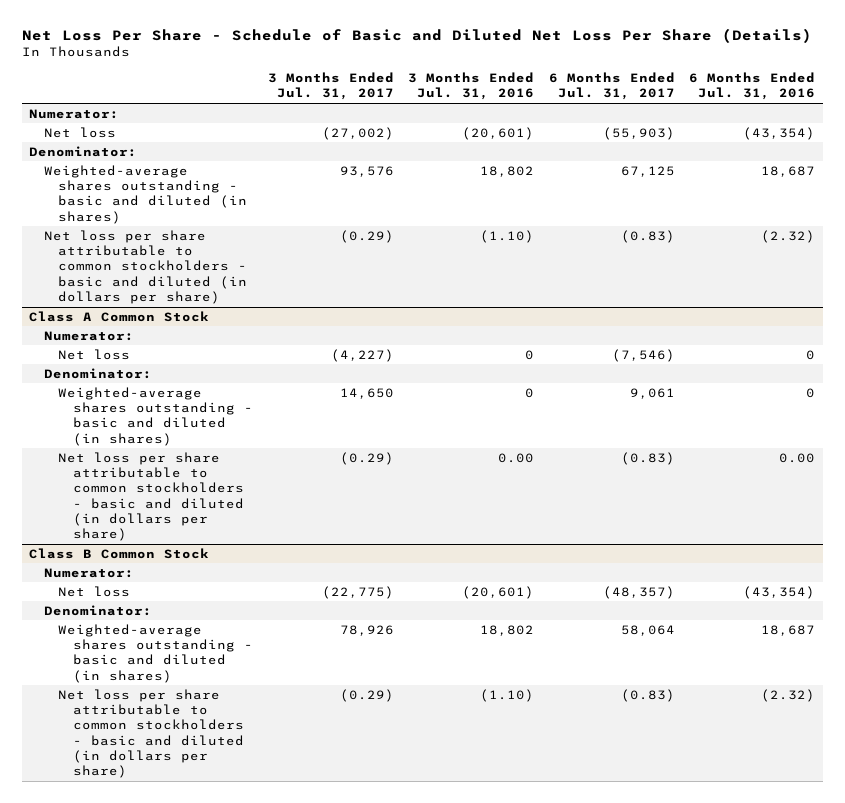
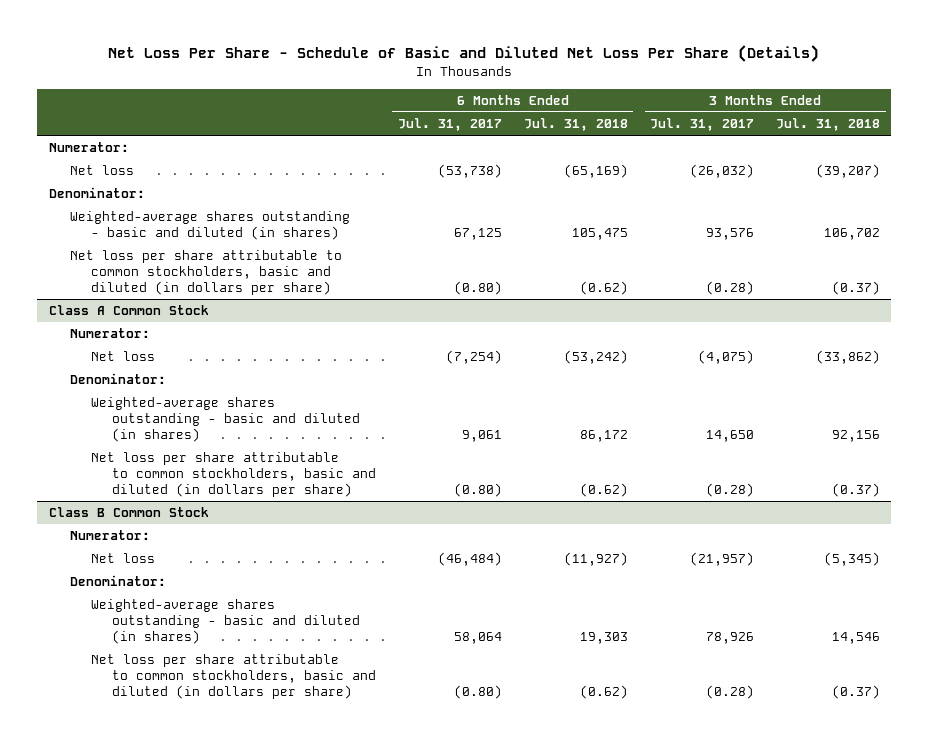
[408,72,535,101] 3 Months Ended Jul. 31, 2016 -> none
[689,72,816,101] 6 Months Ended Jul. 31, 2016 -> none
none -> [523,118,628,132] Jul. 31, 2018
none -> [776,118,881,132] Jul. 31, 2018
[321,126,394,140] (27,002) -> [690,164,755,179] (26,032)
[602,126,675,140] (55,903) -> [437,164,502,179] (53,738)
[43,229,248,305] Net loss per share attributable to common stockholders - basic and diluted (in dollars per share) -> [69,250,342,295] Net loss per share attributable to common stockholders, basic and diluted (in dollars per share)
[339,229,394,243] (0.29) -> [706,280,755,295] (0.28)
[620,229,675,243] (0.83) -> [453,280,502,295] (0.80)
[330,348,394,362] (4,227) -> [698,350,755,365] (4,075)
[611,348,675,362] (7,546) -> [445,350,502,365] (7,254)
[58,451,244,542] Net loss per share attributable to common stockholders - basic and diluted (in dollars per share) -> [90,452,376,497] Net loss per share attributable to common stockholders, basic and diluted (in dollars per share)
[339,451,394,465] (0.29) -> [706,482,755,497] (0.28)
[620,451,675,465] (0.83) -> [453,482,502,497] (0.80)
[321,585,394,599] (22,775) -> [690,552,755,567] (21,957)
[602,585,675,599] (48,357) -> [437,552,502,567] (46,484)
[58,688,244,779] Net loss per share attributable to common stockholders - basic and diluted (in dollars per share) -> [90,654,376,699] Net loss per share attributable to common stockholders, basic and diluted (in dollars per share)
[339,688,394,702] (0.29) -> [706,684,755,699] (0.28)
[620,688,675,702] (0.83) -> [453,684,502,699] (0.80)

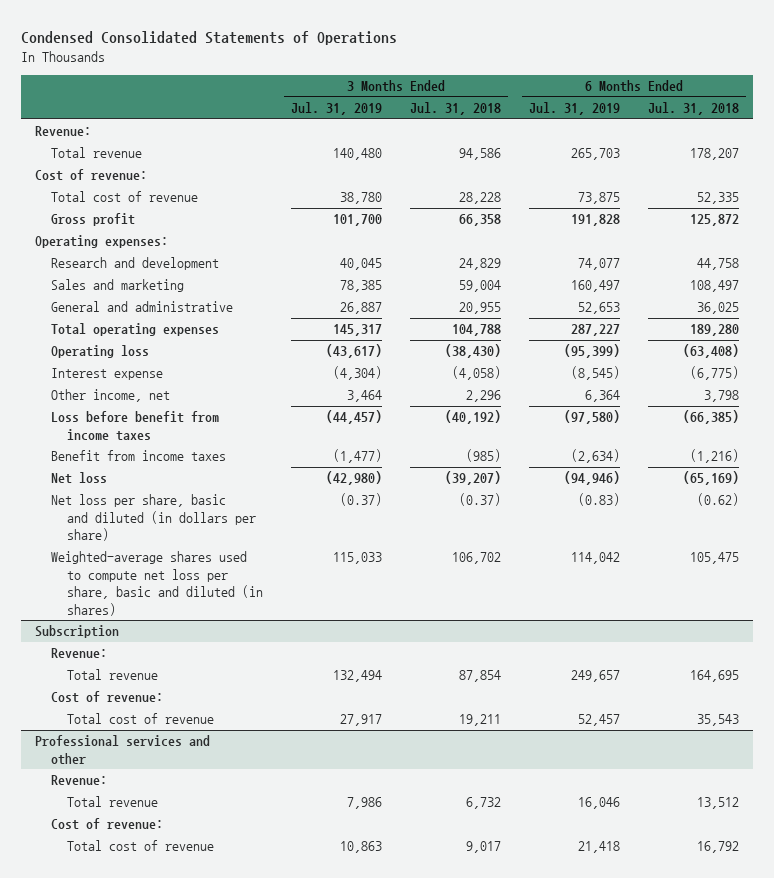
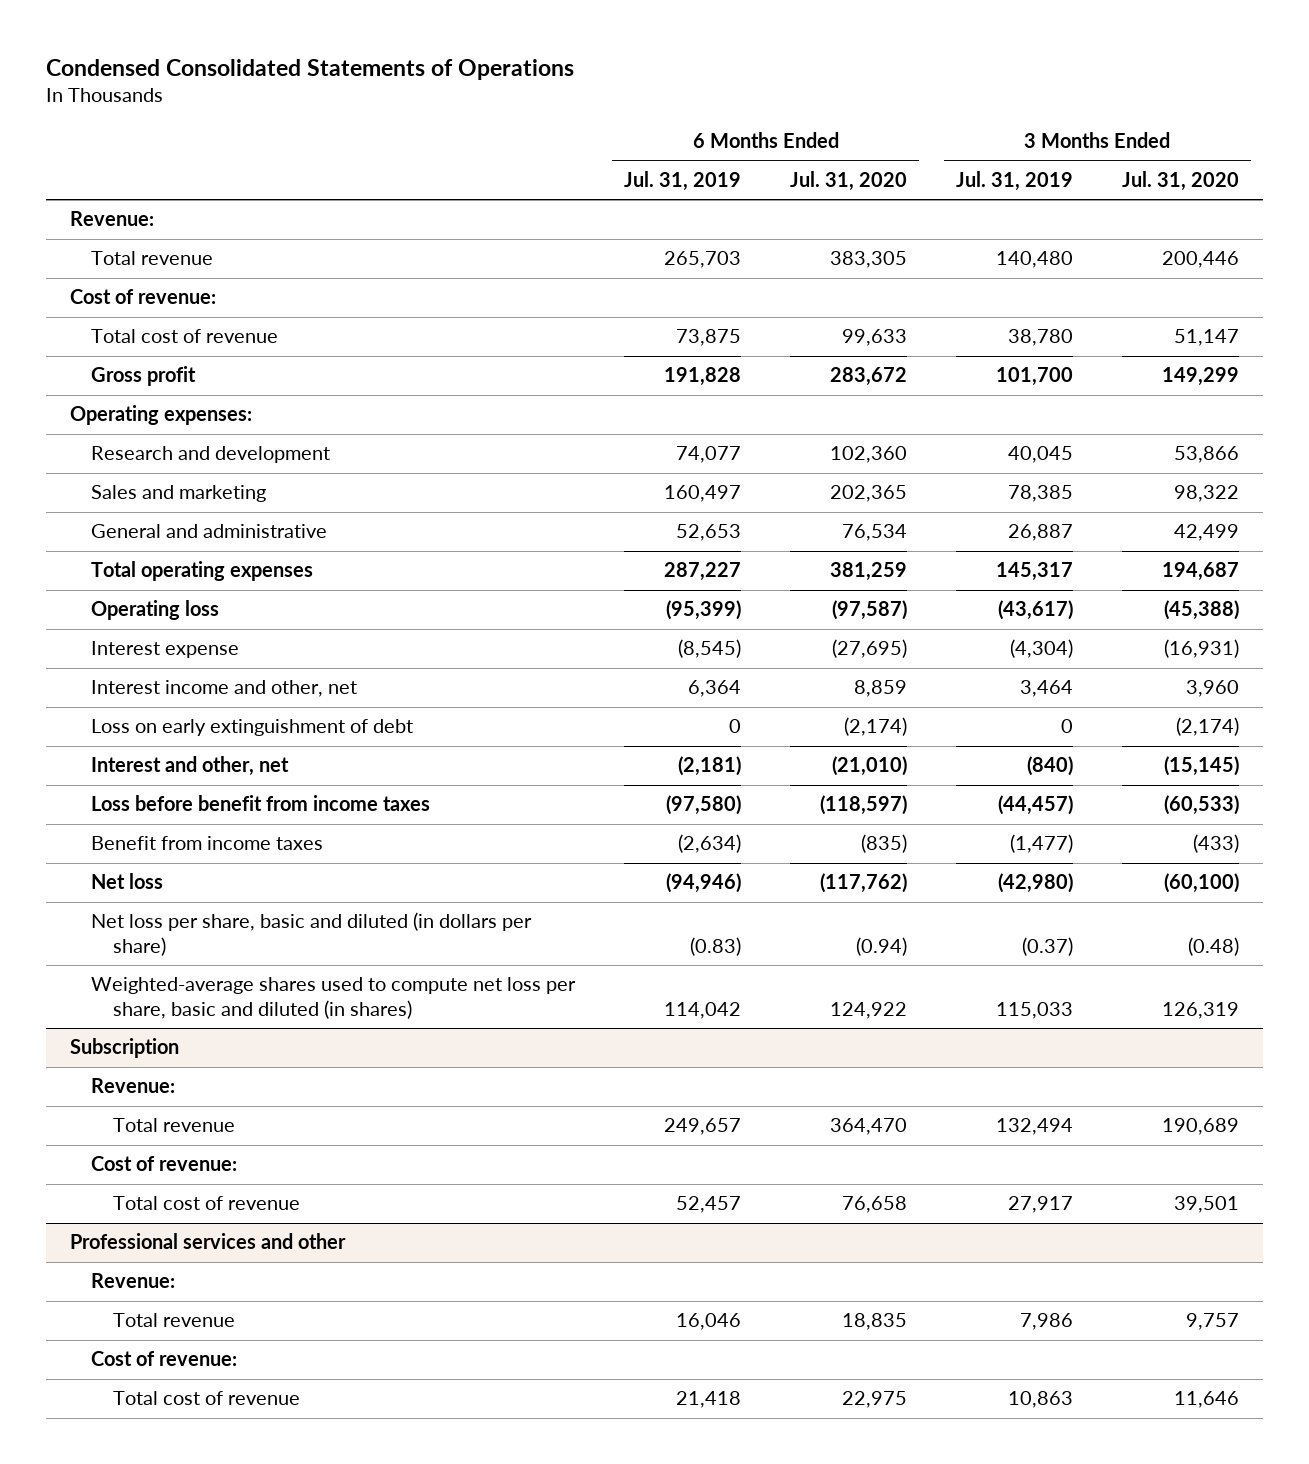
[409,101,501,115] Jul. 31, 2018 -> none
[647,101,739,115] Jul. 31, 2018 -> none
none -> [790,171,908,192] Jul. 31, 2020
none -> [1121,171,1239,192] Jul. 31, 2020
[50,389,170,403] Other income, net -> [91,680,358,698] Interest income and other, net
none -> [91,719,414,737] Loss on early extinguishment of debt
none -> [91,756,290,777] Interest and other, net

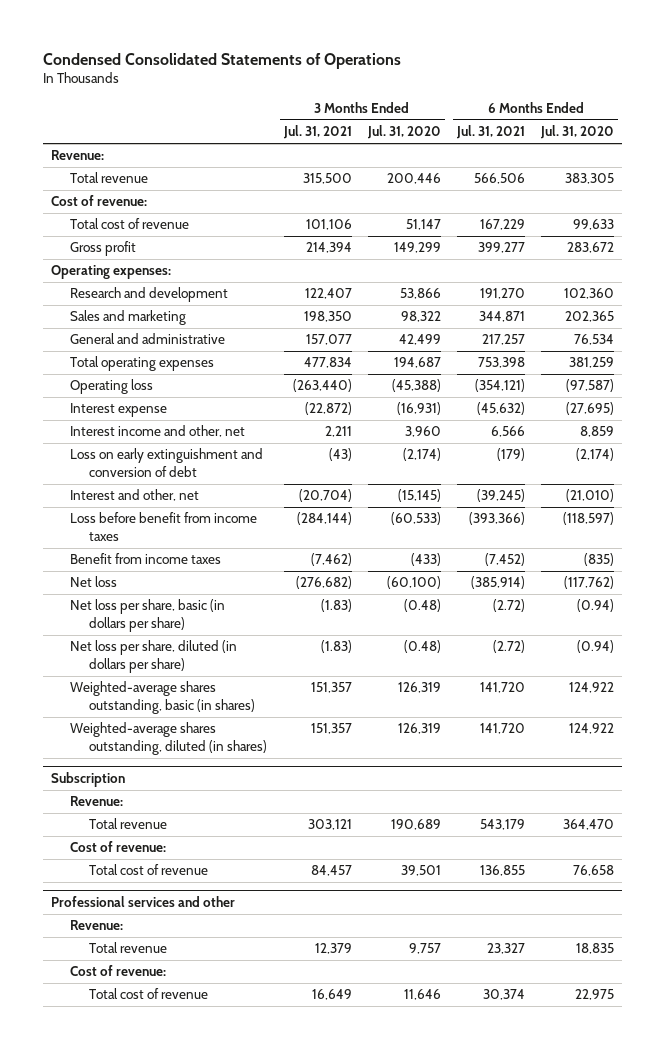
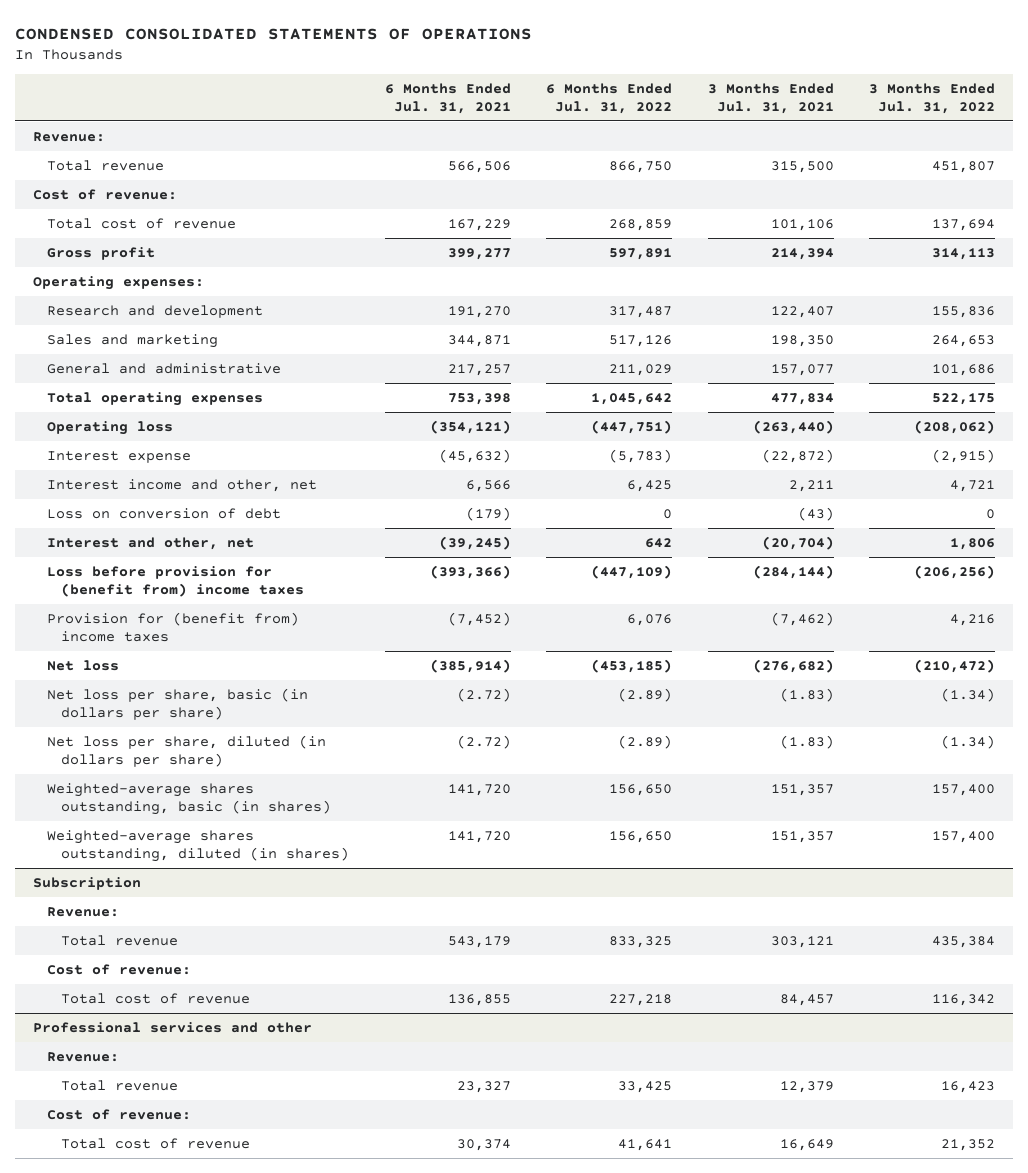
[43,52,402,69] Condensed Consolidated Statements of Operations -> [15,27,533,40] CONDENSED CONSOLIDATED STATEMENTS OF OPERATIONS
[366,125,441,140] Jul. 31, 2020 -> none
[540,125,615,140] Jul. 31, 2020 -> none
none -> [546,82,673,114] 6 Months Ended Jul. 31, 2022
none -> [869,82,996,114] 3 Months Ended Jul. 31, 2022
[70,448,264,477] Loss on early extinguishment and conversion of debt -> [47,507,282,519] Loss on conversion of debt
[70,512,258,541] Loss before benefit from income taxes -> [47,565,304,597] Loss before provision for (benefit from) income taxes
[70,553,222,565] Benefit from income taxes -> [47,611,300,642] Provision for (benefit from) income taxes

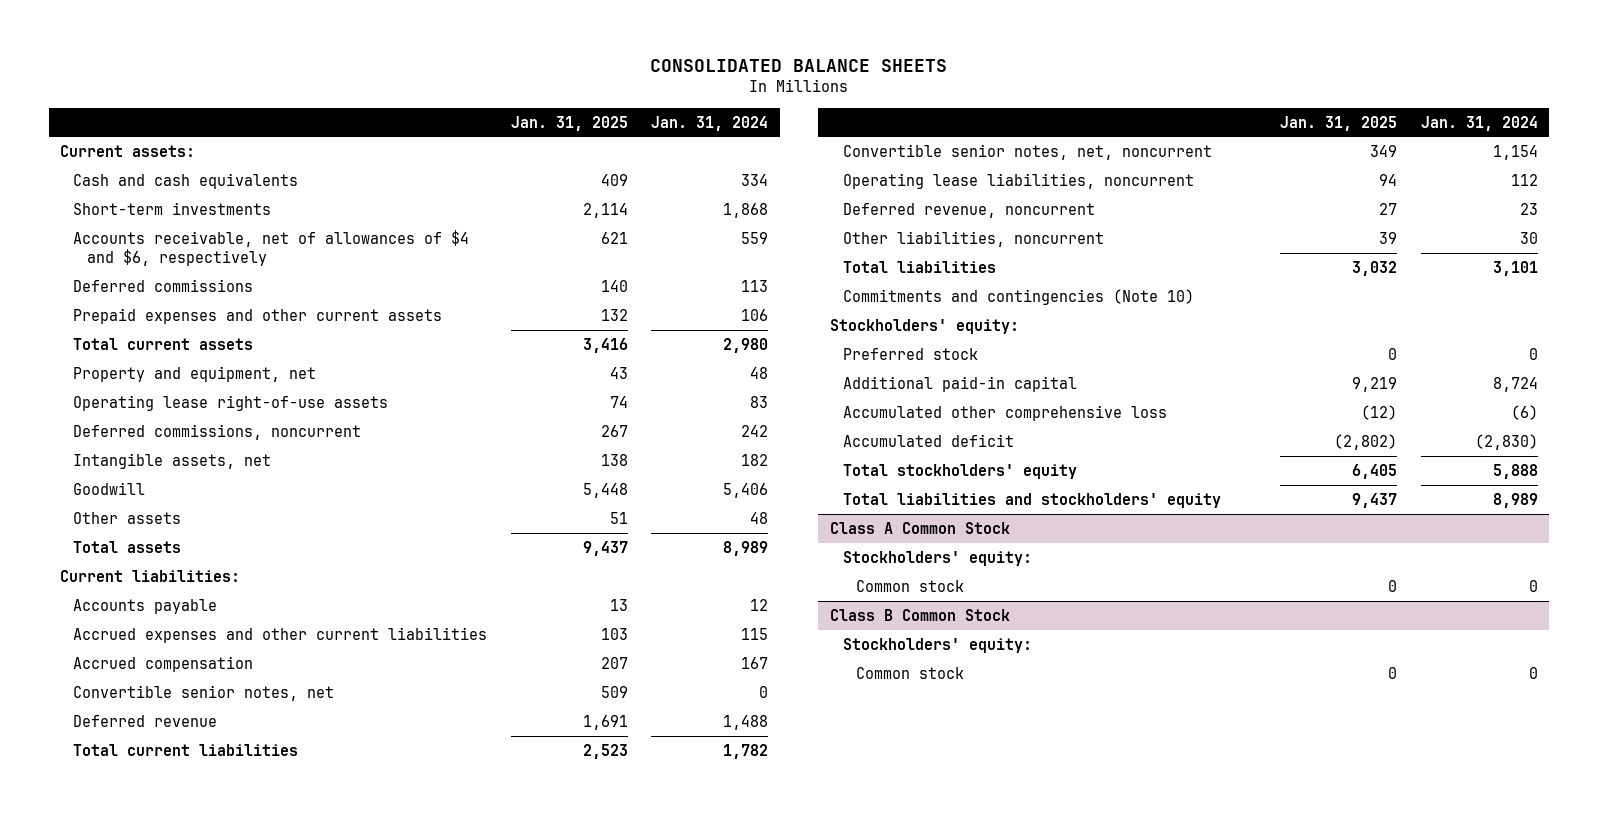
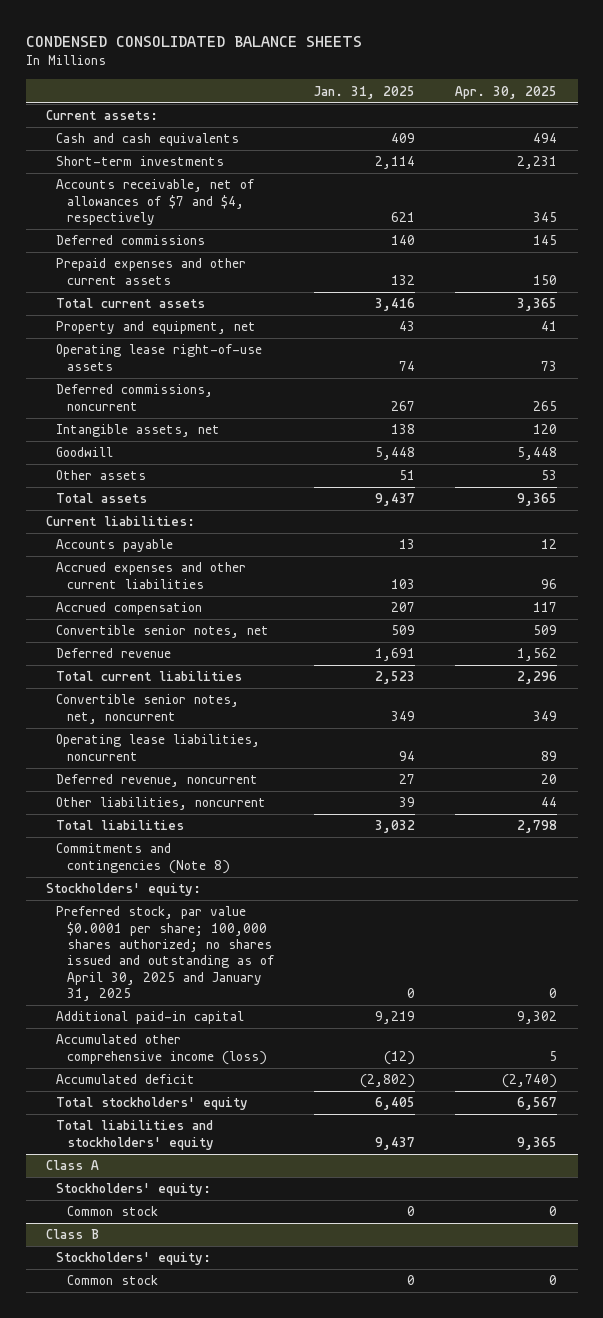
[649,59,947,73] CONSOLIDATED BALANCE SHEETS -> [25,35,362,47] CONDENSED CONSOLIDATED BALANCE SHEETS
[651,115,769,131] Jan. 31, 2024 -> none
none -> [455,85,558,99] Apr. 30, 2025
[73,229,470,266] Accounts receivable, net of allowances of $4 and $6, respectively -> [56,179,255,226] Accounts receivable, net of allowances of $7 and $4, respectively
[842,288,1194,305] Commitments and contingencies (Note 10) -> [56,843,230,874] Commitments and contingencies (Note 8)
[842,347,978,360] Preferred stock -> [56,906,274,1002] Preferred stock, par value $0.0001 per share; 100,000 shares authorized; no shares issued and outstanding as of April 30, 2025 and January 31, 2025
[842,404,1167,421] Accumulated other comprehensive loss -> [56,1034,267,1065] Accumulated other comprehensive income (loss)
[829,521,1010,534] Class A Common Stock -> [45,1160,99,1171] Class A
[829,608,1010,621] Class B Common Stock -> [45,1229,99,1240] Class B

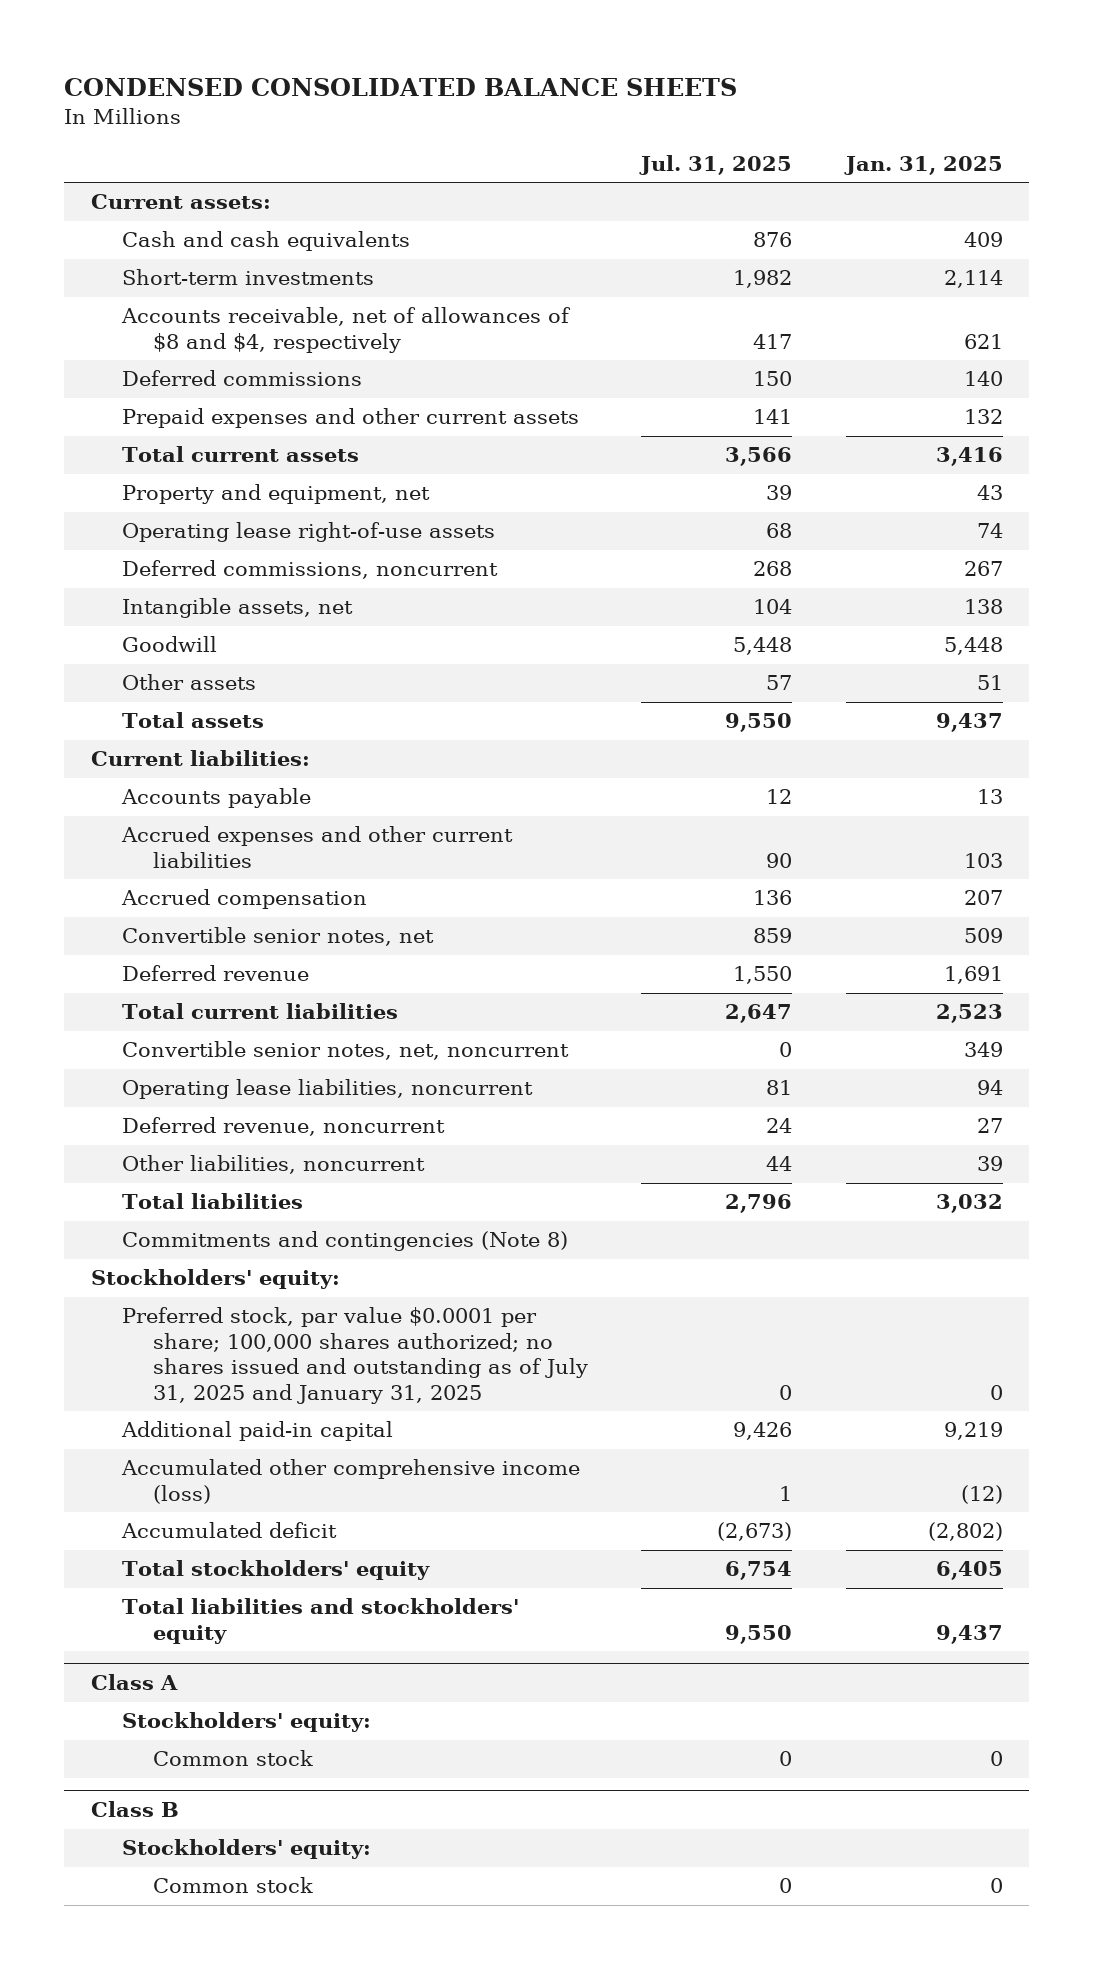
[455,85,558,99] Apr. 30, 2025 -> none
none -> [639,154,793,175] Jul. 31, 2025
[56,179,255,226] Accounts receivable, net of allowances of $7 and $4, respectively -> [120,307,571,353] Accounts receivable, net of allowances of $8 and $4, respectively
[56,906,274,1002] Preferred stock, par value $0.0001 per share; 100,000 shares authorized; no shares issued and outstanding as of April 30, 2025 and January 31, 2025 -> [121,1307,588,1404] Preferred stock, par value $0.0001 per share; 100,000 shares authorized; no shares issued and outstanding as of July 31, 2025 and January 31, 2025

